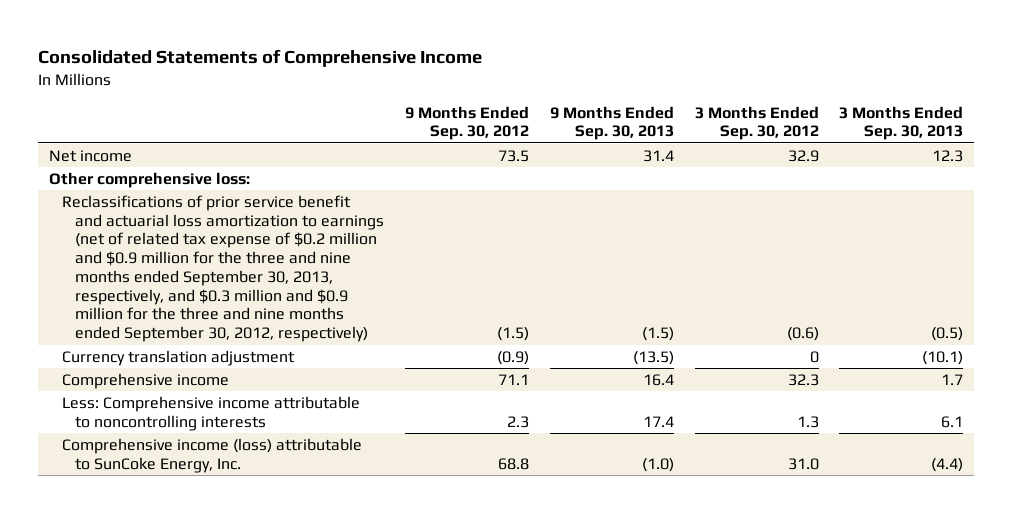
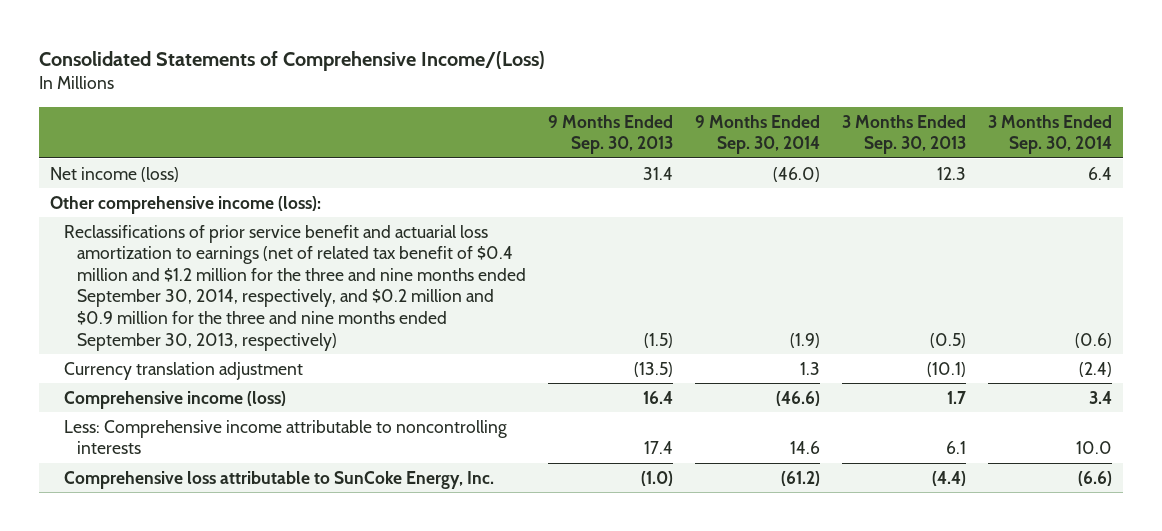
[38,48,483,67] Consolidated Statements of Comprehensive Income -> [38,50,545,71] Consolidated Statements of Comprehensive Income/(Loss)
[404,105,529,141] 9 Months Ended Sep. 30, 2012 -> none
[694,105,819,141] 3 Months Ended Sep. 30, 2012 -> none
none -> [695,114,821,155] 9 Months Ended Sep. 30, 2014
none -> [988,114,1113,155] 3 Months Ended Sep. 30, 2014
[48,149,132,162] Net income -> [49,166,179,182] Net income (loss)
[48,171,250,188] Other comprehensive loss: -> [49,195,321,214] Other comprehensive income (loss):
[61,194,384,343] Reclassifications of prior service benefit and actuarial loss amortization to earnings (net of related tax expense of $0.2 million and $0.9 million for the three and nine months ended September 30, 2013, respectively, and $0.3 million and $0.9 million for the three and nine months ended September 30, 2012, respectively) -> [63,224,527,351] Reclassifications of prior service benefit and actuarial loss amortization to earnings (net of related tax benefit of $0.4 million and $1.2 million for the three and nine months ended September 30, 2014, respectively, and $0.2 million and $0.9 million for the three and nine months ended September 30, 2013, respectively)
[61,372,229,389] Comprehensive income -> [63,390,286,409] Comprehensive income (loss)
[61,437,362,473] Comprehensive income (loss) attributable to SunCoke Energy, Inc. -> [63,470,494,489] Comprehensive loss attributable to SunCoke Energy, Inc.

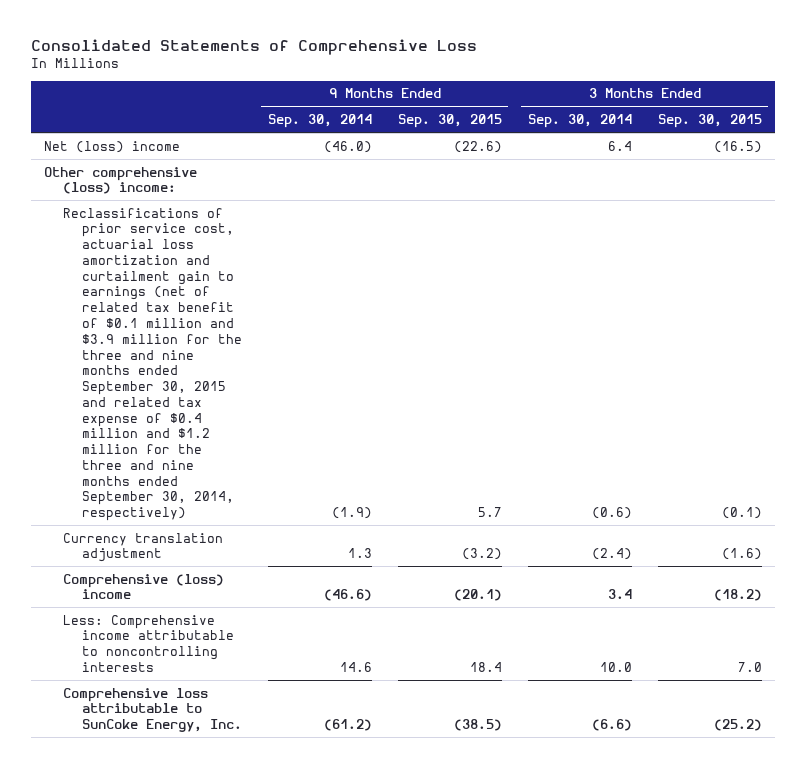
[38,50,545,71] Consolidated Statements of Comprehensive Income/(Loss) -> [31,39,478,56] Consolidated Statements of Comprehensive Loss
[548,114,674,155] 9 Months Ended Sep. 30, 2013 -> none
[842,114,967,155] 3 Months Ended Sep. 30, 2013 -> none
none -> [397,113,502,128] Sep. 30, 2015
none -> [657,113,762,128] Sep. 30, 2015
[49,166,179,182] Net income (loss) -> [44,140,181,153] Net (loss) income
[49,195,321,214] Other comprehensive income (loss): -> [44,166,198,195] Other comprehensive (loss) income:
[63,224,527,351] Reclassifications of prior service benefit and actuarial loss amortization to earnings (net of related tax benefit of $0.4 million and $1.2 million for the three and nine months ended September 30, 2014, respectively, and $0.2 million and $0.9 million for the three and nine months ended September 30, 2013, respectively) -> [63,207,243,522] Reclassifications of prior service cost, actuarial loss amortization and curtailment gain to earnings (net of related tax benefit of $0.1 million and $3.9 million for the three and nine months ended September 30, 2015 and related tax expense of $0.4 million and $1.2 million for the three and nine months ended September 30, 2014, respectively)
[63,390,286,409] Comprehensive income (loss) -> [63,573,225,600] Comprehensive (loss) income

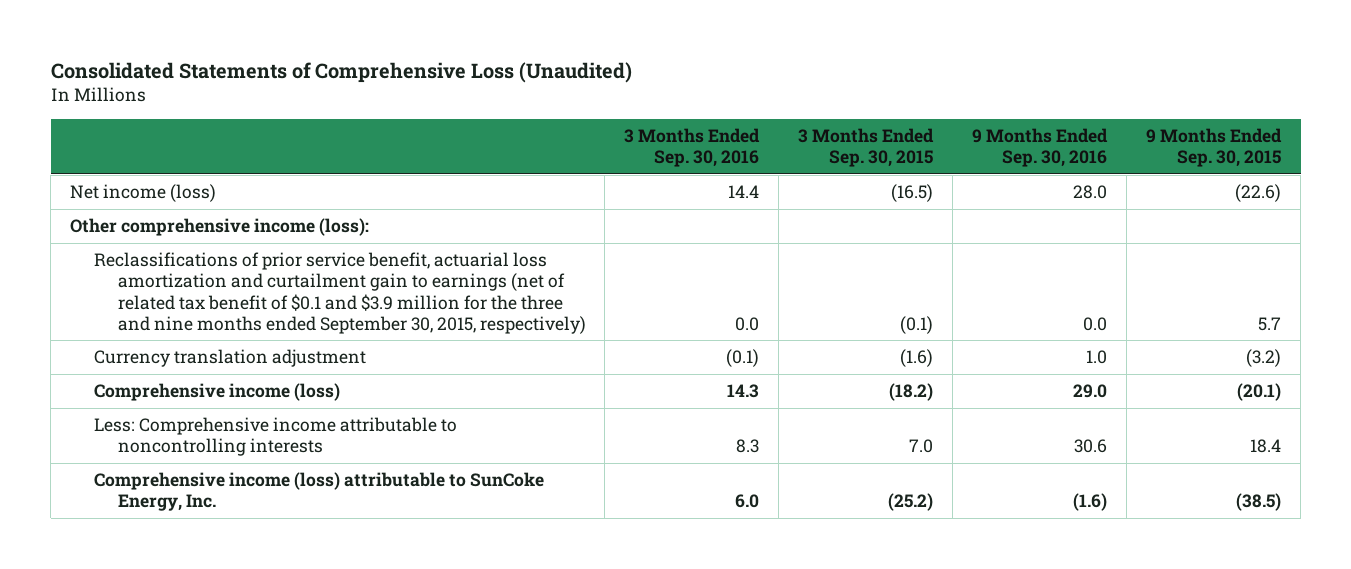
[31,39,478,56] Consolidated Statements of Comprehensive Loss -> [50,61,632,83] Consolidated Statements of Comprehensive Loss (Unaudited)
[267,113,372,128] Sep. 30, 2014 -> none
[527,113,632,128] Sep. 30, 2014 -> none
none -> [624,127,761,168] 3 Months Ended Sep. 30, 2016
none -> [972,127,1109,168] 9 Months Ended Sep. 30, 2016
[44,140,181,153] Net (loss) income -> [70,184,217,203] Net income (loss)
[44,166,198,195] Other comprehensive (loss) income: -> [70,218,370,237] Other comprehensive income (loss):
[63,207,243,522] Reclassifications of prior service cost, actuarial loss amortization and curtailment gain to earnings (net of related tax benefit of $0.1 million and $3.9 million for the three and nine months ended September 30, 2015 and related tax expense of $0.4 million and $1.2 million for the three and nine months ended September 30, 2014, respectively) -> [93,252,586,334] Reclassifications of prior service benefit, actuarial loss amortization and curtailment gain to earnings (net of related tax benefit of $0.1 and $3.9 million for the three and nine months ended September 30, 2015, respectively)
[63,573,225,600] Comprehensive (loss) income -> [93,383,340,402] Comprehensive income (loss)
[63,687,243,733] Comprehensive loss attributable to SunCoke Energy, Inc. -> [93,472,544,512] Comprehensive income (loss) attributable to SunCoke Energy, Inc.

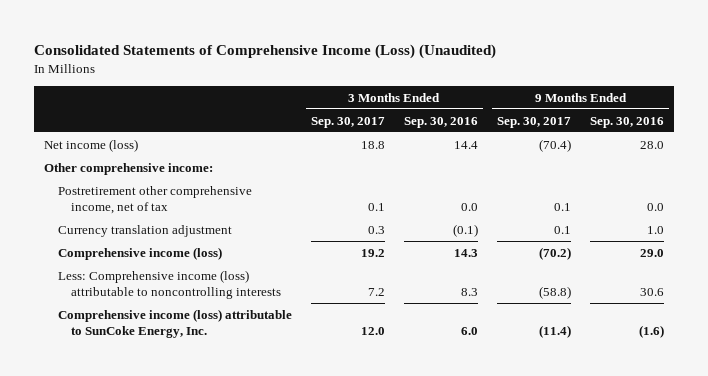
[50,61,632,83] Consolidated Statements of Comprehensive Loss (Unaudited) -> [34,43,497,59] Consolidated Statements of Comprehensive Income (Loss) (Unaudited)
[798,127,935,168] 3 Months Ended Sep. 30, 2015 -> none
[1146,127,1283,168] 9 Months Ended Sep. 30, 2015 -> none
none -> [310,116,385,128] Sep. 30, 2017
none -> [497,116,572,128] Sep. 30, 2017
[93,252,586,334] Reclassifications of prior service benefit, actuarial loss amortization and curtailment gain to earnings (net of related tax benefit of $0.1 and $3.9 million for the three and nine months ended September 30, 2015, respectively) -> none
[70,218,370,237] Other comprehensive income (loss): -> [43,162,213,175] Other comprehensive income:
none -> [57,185,252,214] Postretirement other comprehensive income, net of tax
[93,417,457,457] Less: Comprehensive income attributable to noncontrolling interests -> [57,269,282,299] Less: Comprehensive income (loss) attributable to noncontrolling interests

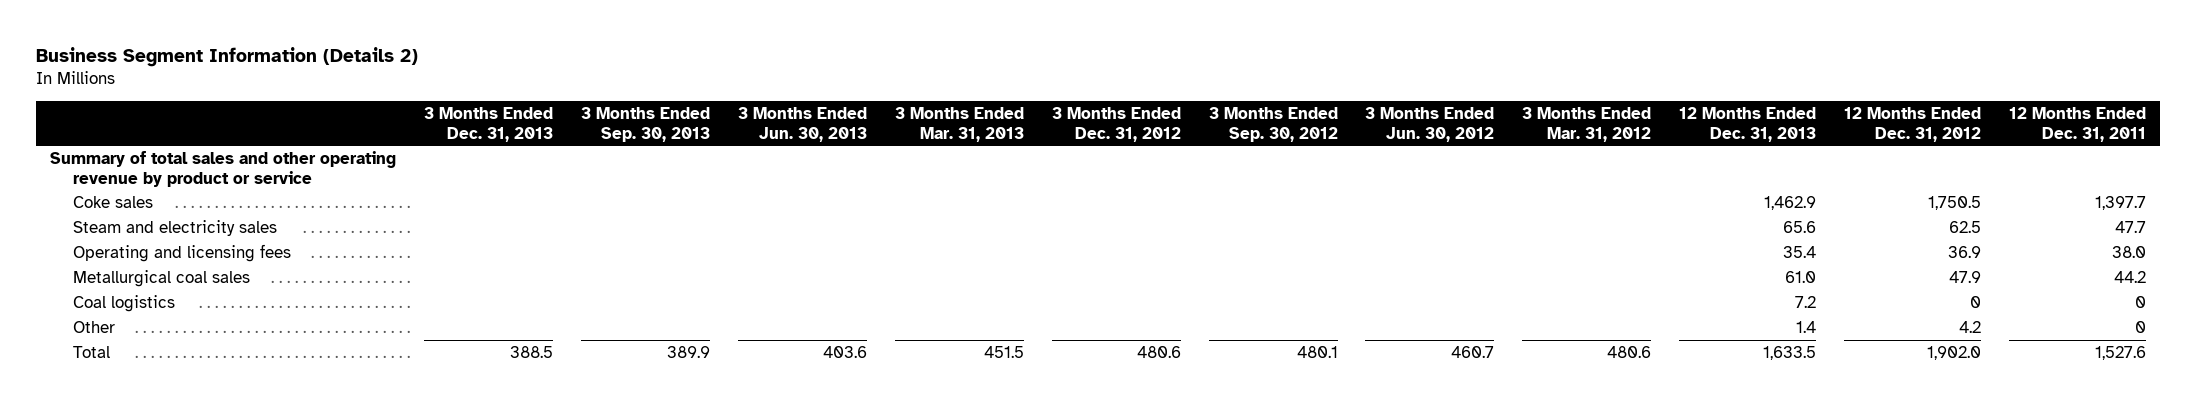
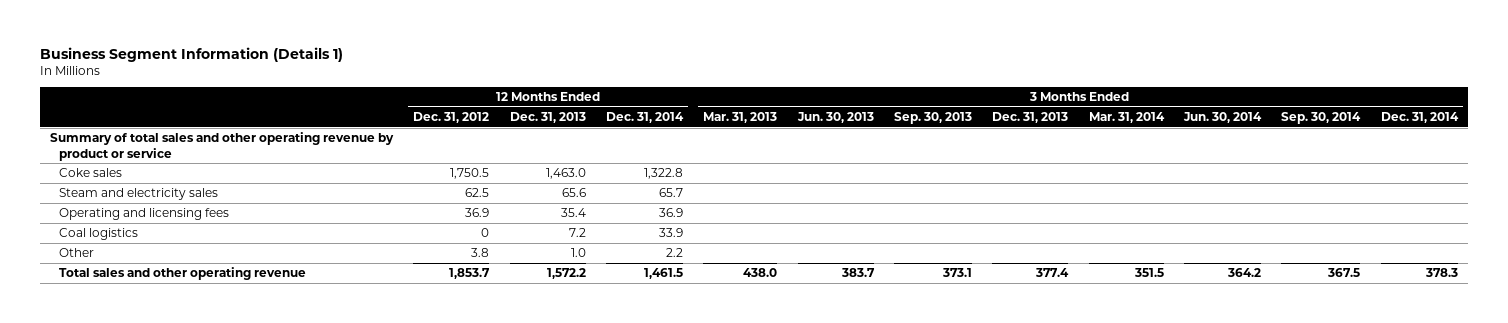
[35,46,418,67] Business Segment Information (Details 2) -> [39,46,343,62] Business Segment Information (Details 1)
[1051,107,1181,142] 3 Months Ended Dec. 31, 2012 -> none
[1208,107,1338,142] 3 Months Ended Sep. 30, 2012 -> none
[1365,107,1495,142] 3 Months Ended Jun. 30, 2012 -> none
[1522,107,1652,142] 3 Months Ended Mar. 31, 2012 -> none
[2009,107,2147,142] 12 Months Ended Dec. 31, 2011 -> none
none -> [605,111,684,123] Dec. 31, 2014
none -> [1088,111,1165,123] Mar. 31, 2014
none -> [1182,111,1262,123] Jun. 30, 2014
none -> [1281,111,1362,124] Sep. 30, 2014
none -> [1380,111,1459,123] Dec. 31, 2014
[1764,196,1817,211] 1,462.9 -> [545,168,586,180] 1,463.0
[73,270,251,288] Metallurgical coal sales -> none
[73,346,111,359] Total -> none
[1796,321,1817,334] 1.4 -> [570,248,586,258] 1.0
[1959,321,1982,334] 4.2 -> [471,248,490,258] 3.8
none -> [58,267,306,281] Total sales and other operating revenue

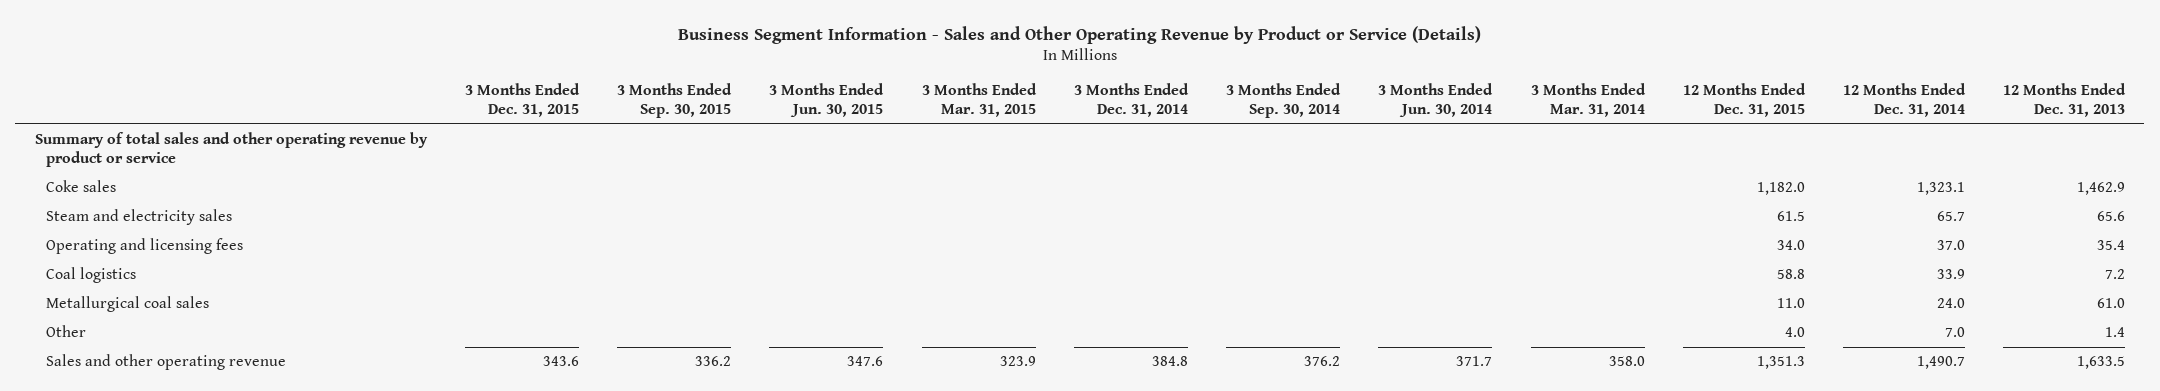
[39,46,343,62] Business Segment Information (Details 1) -> [677,25,1481,44] Business Segment Information - Sales and Other Operating Revenue by Product or Service (Details)
[413,111,490,123] Dec. 31, 2012 -> none
[703,111,778,123] Mar. 31, 2013 -> none
[796,111,874,123] Jun. 30, 2013 -> none
[893,111,972,124] Sep. 30, 2013 -> none
[992,111,1069,123] Dec. 31, 2013 -> none
none -> [464,83,580,118] 3 Months Ended Dec. 31, 2015
none -> [617,83,733,119] 3 Months Ended Sep. 30, 2015
none -> [769,83,885,118] 3 Months Ended Jun. 30, 2015
none -> [921,83,1037,118] 3 Months Ended Mar. 31, 2015
none -> [1682,83,1806,118] 12 Months Ended Dec. 31, 2015
[545,168,586,180] 1,463.0 -> [2077,182,2126,196] 1,462.9
[643,168,683,180] 1,322.8 -> [1917,182,1966,196] 1,323.1
[658,208,683,218] 36.9 -> [1937,240,1966,251] 37.0
none -> [45,296,209,313] Metallurgical coal sales
[570,248,586,258] 1.0 -> [2105,327,2126,338] 1.4
[665,248,683,258] 2.2 -> [1945,327,1966,338] 7.0
[58,267,306,281] Total sales and other operating revenue -> [45,354,286,371] Sales and other operating revenue
[546,268,586,280] 1,572.2 -> [2077,356,2126,370] 1,633.5
[643,268,683,280] 1,461.5 -> [1917,356,1966,370] 1,490.7
[1133,268,1164,278] 351.5 -> [1608,356,1645,367] 358.0
[1226,268,1261,278] 364.2 -> [1456,356,1493,367] 371.7
[1327,268,1361,278] 367.5 -> [1304,356,1341,367] 376.2
[1424,268,1458,278] 378.3 -> [1151,356,1188,367] 384.8

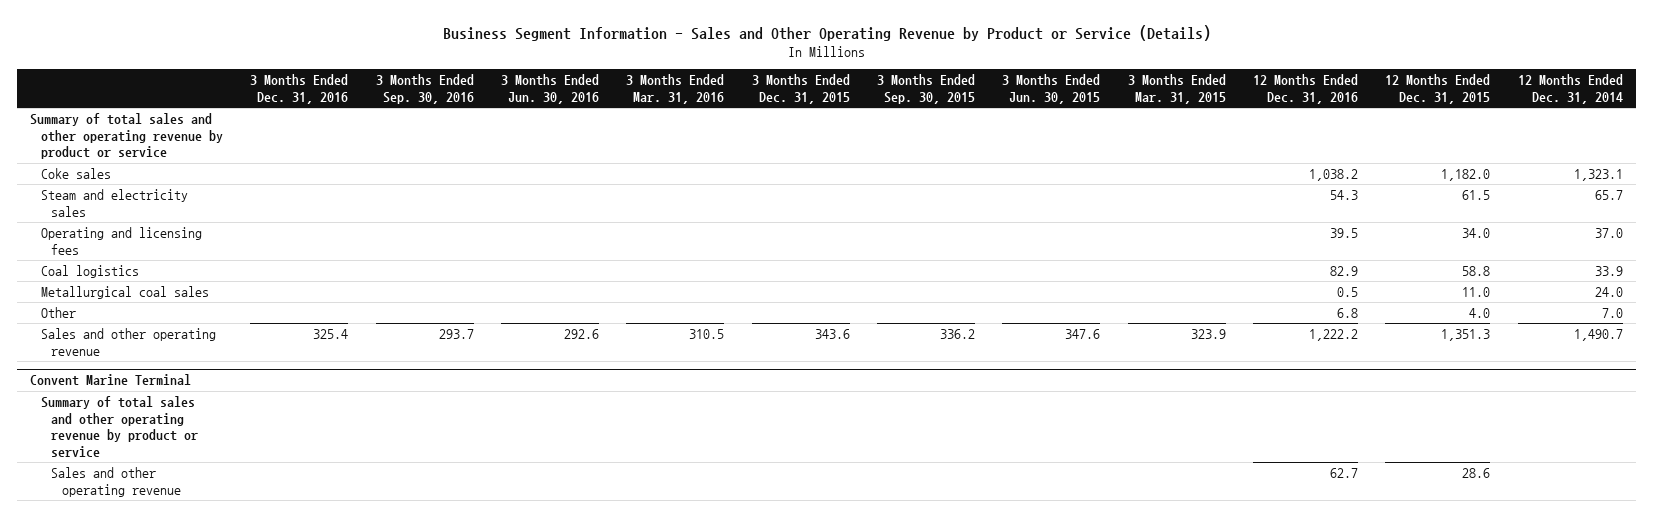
[1073,83,1189,118] 3 Months Ended Dec. 31, 2014 -> none
[1226,83,1342,119] 3 Months Ended Sep. 30, 2014 -> none
[1378,83,1494,118] 3 Months Ended Jun. 30, 2014 -> none
[1530,83,1646,118] 3 Months Ended Mar. 31, 2014 -> none
[2003,83,2127,118] 12 Months Ended Dec. 31, 2013 -> none
none -> [250,74,349,104] 3 Months Ended Dec. 31, 2016
none -> [375,74,474,104] 3 Months Ended Sep. 30, 2016
none -> [500,74,599,104] 3 Months Ended Jun. 30, 2016
none -> [626,74,725,104] 3 Months Ended Mar. 31, 2016
none -> [1252,74,1358,104] 12 Months Ended Dec. 31, 2016
none -> [30,374,192,387] Convent Marine Terminal
none -> [40,396,199,457] Summary of total sales and other operating revenue by product or service
none -> [51,467,181,497] Sales and other operating revenue

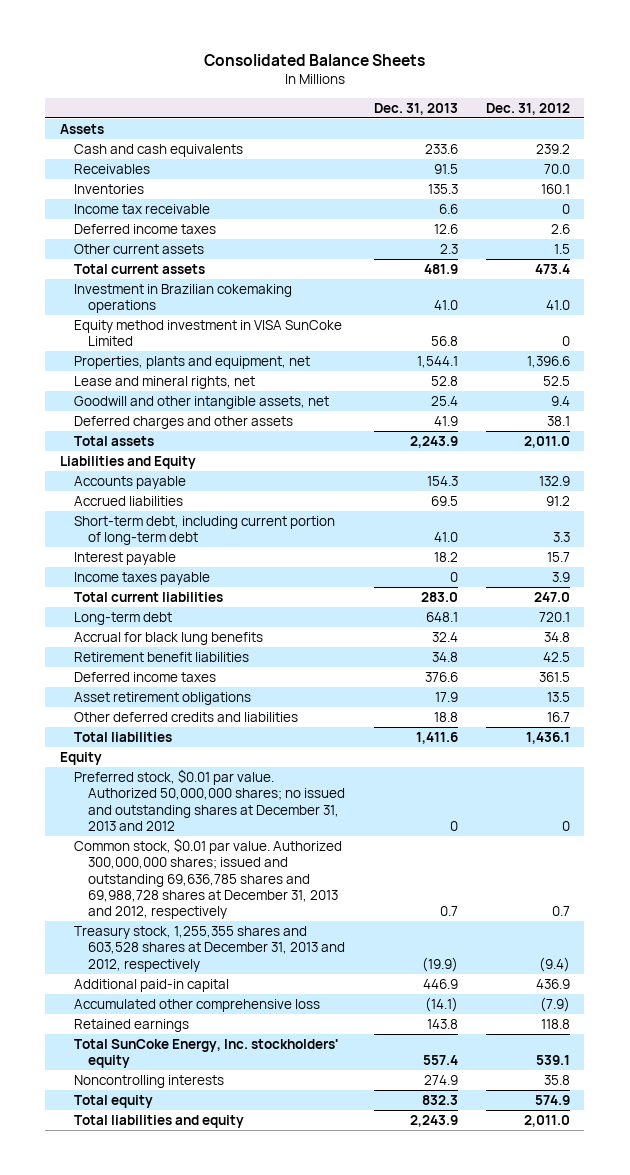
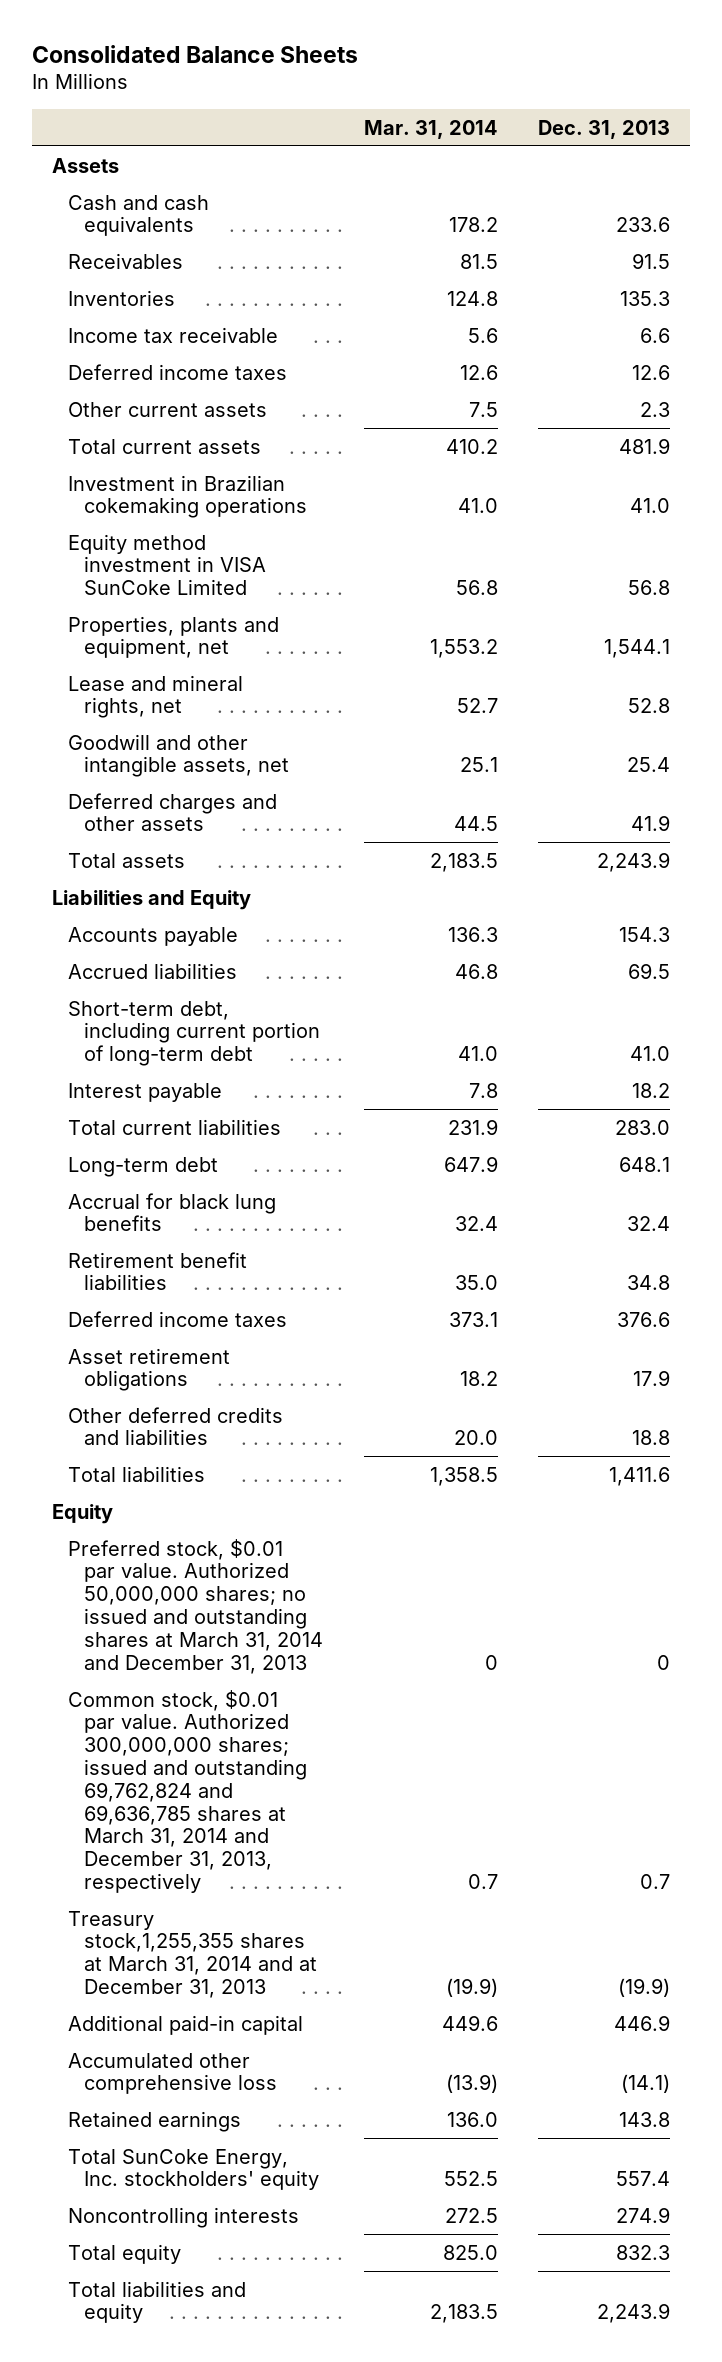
[486,102,571,115] Dec. 31, 2012 -> none
none -> [363,119,498,139] Mar. 31, 2014
[73,571,210,585] Income taxes payable -> none
[73,768,346,831] Preferred stock, $0.01 par value. Authorized 50,000,000 shares; no issued and outstanding shares at December 31, 2013 and 2012 -> [68,1538,323,1674] Preferred stock, $0.01 par value. Authorized 50,000,000 shares; no issued and outstanding shares at March 31, 2014 and December 31, 2013
[73,837,342,920] Common stock, $0.01 par value. Authorized 300,000,000 shares; issued and outstanding 69,636,785 shares and 69,988,728 shares at December 31, 2013 and 2012, respectively -> [68,1689,307,1894] Common stock, $0.01 par value. Authorized 300,000,000 shares; issued and outstanding 69,762,824 and 69,636,785 shares at March 31, 2014 and December 31, 2013, respectively
[73,925,346,972] Treasury stock, 1,255,355 shares and 603,528 shares at December 31, 2013 and 2012, respectively -> [68,1910,317,1998] Treasury stock,1,255,355 shares at March 31, 2014 and at December 31, 2013

